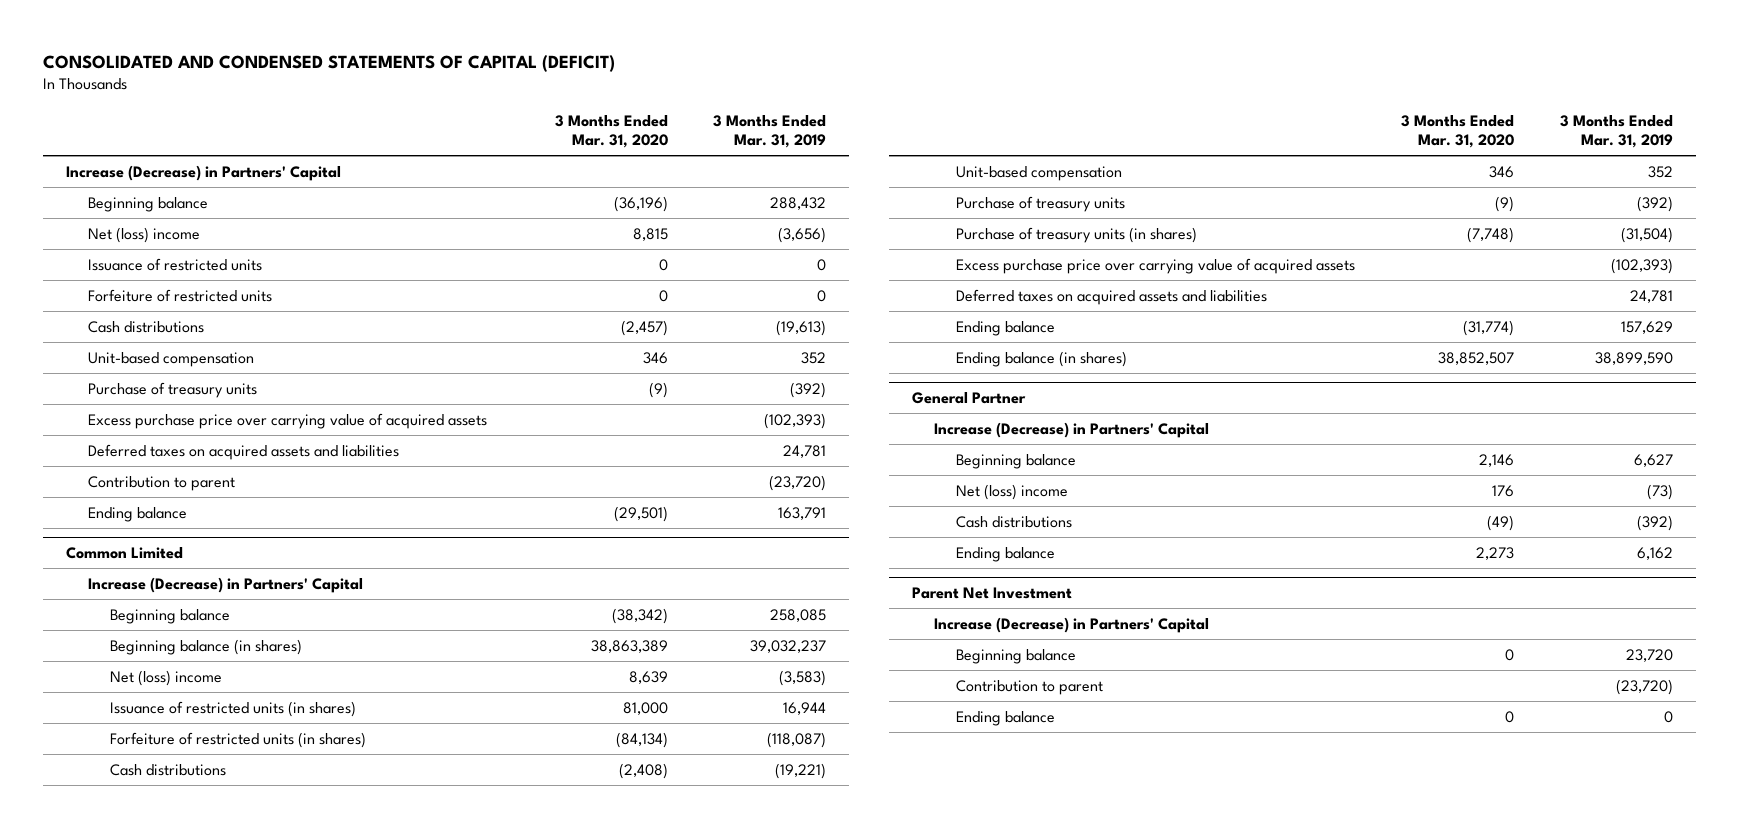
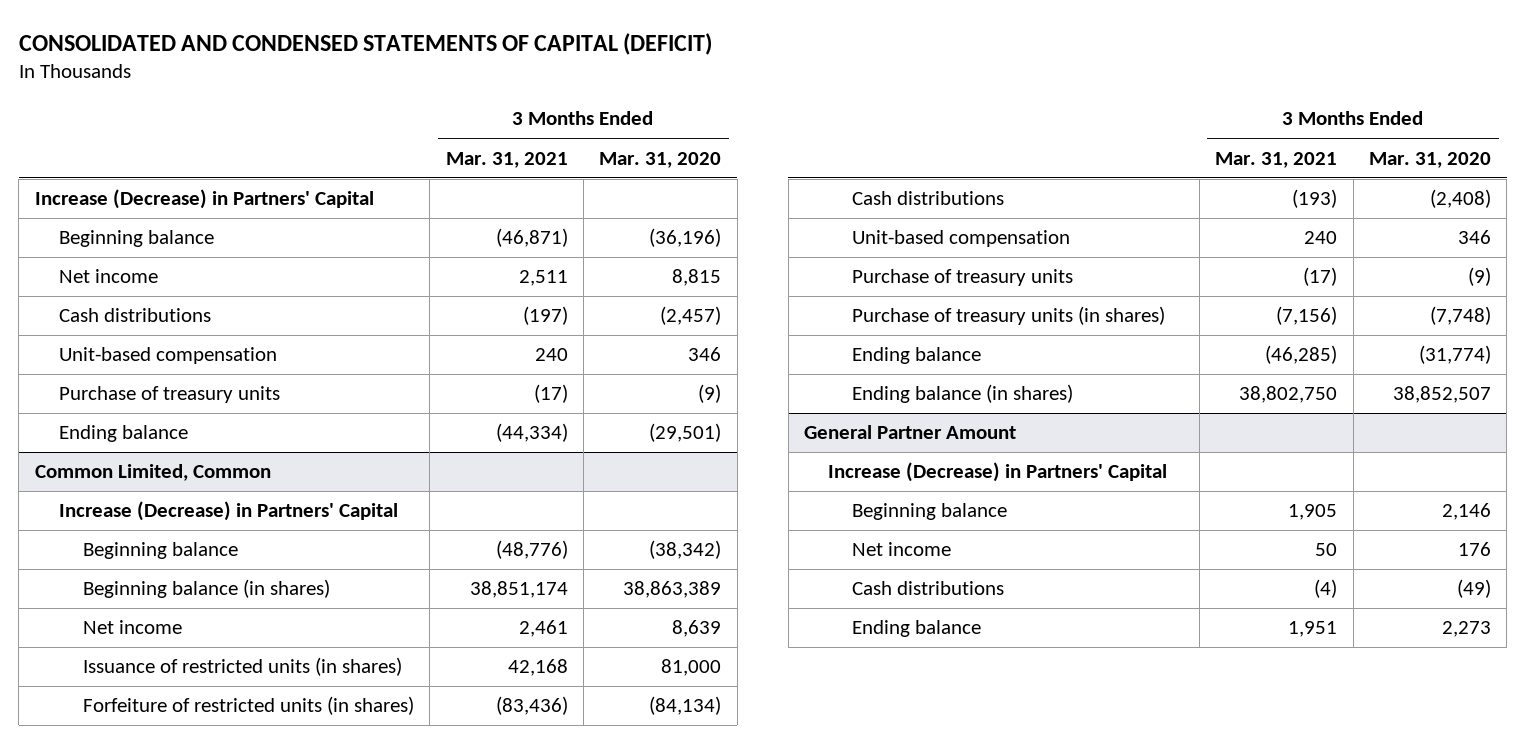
[713,115,827,149] 3 Months Ended Mar. 31, 2019 -> none
none -> [445,151,568,168] Mar. 31, 2021
[87,257,262,271] Issuance of restricted units -> none
[87,288,272,302] Forfeiture of restricted units -> none
[87,226,200,243] Net (loss) income -> [58,269,158,284] Net income
[87,412,487,429] Excess purchase price over carrying value of acquired assets -> none
[87,443,399,460] Deferred taxes on acquired assets and liabilities -> none
[87,475,235,491] Contribution to parent -> none
[65,547,183,560] Common Limited -> [34,464,271,482] Common Limited, Common
[109,669,222,686] Net (loss) income -> [82,620,182,635] Net income
[956,257,1356,274] Excess purchase price over carrying value of acquired assets -> none
[956,288,1268,305] Deferred taxes on acquired assets and liabilities -> none
[912,392,1027,405] General Partner -> [804,425,1017,440] General Partner Amount
[956,483,1069,500] Net (loss) income -> [852,542,952,557] Net income
[912,587,1073,600] Parent Net Investment -> none
[934,616,1210,633] Increase (Decrease) in Partners' Capital -> none
[956,648,1077,664] Beginning balance -> none
[956,679,1104,695] Contribution to parent -> none
[956,710,1056,726] Ending balance -> none

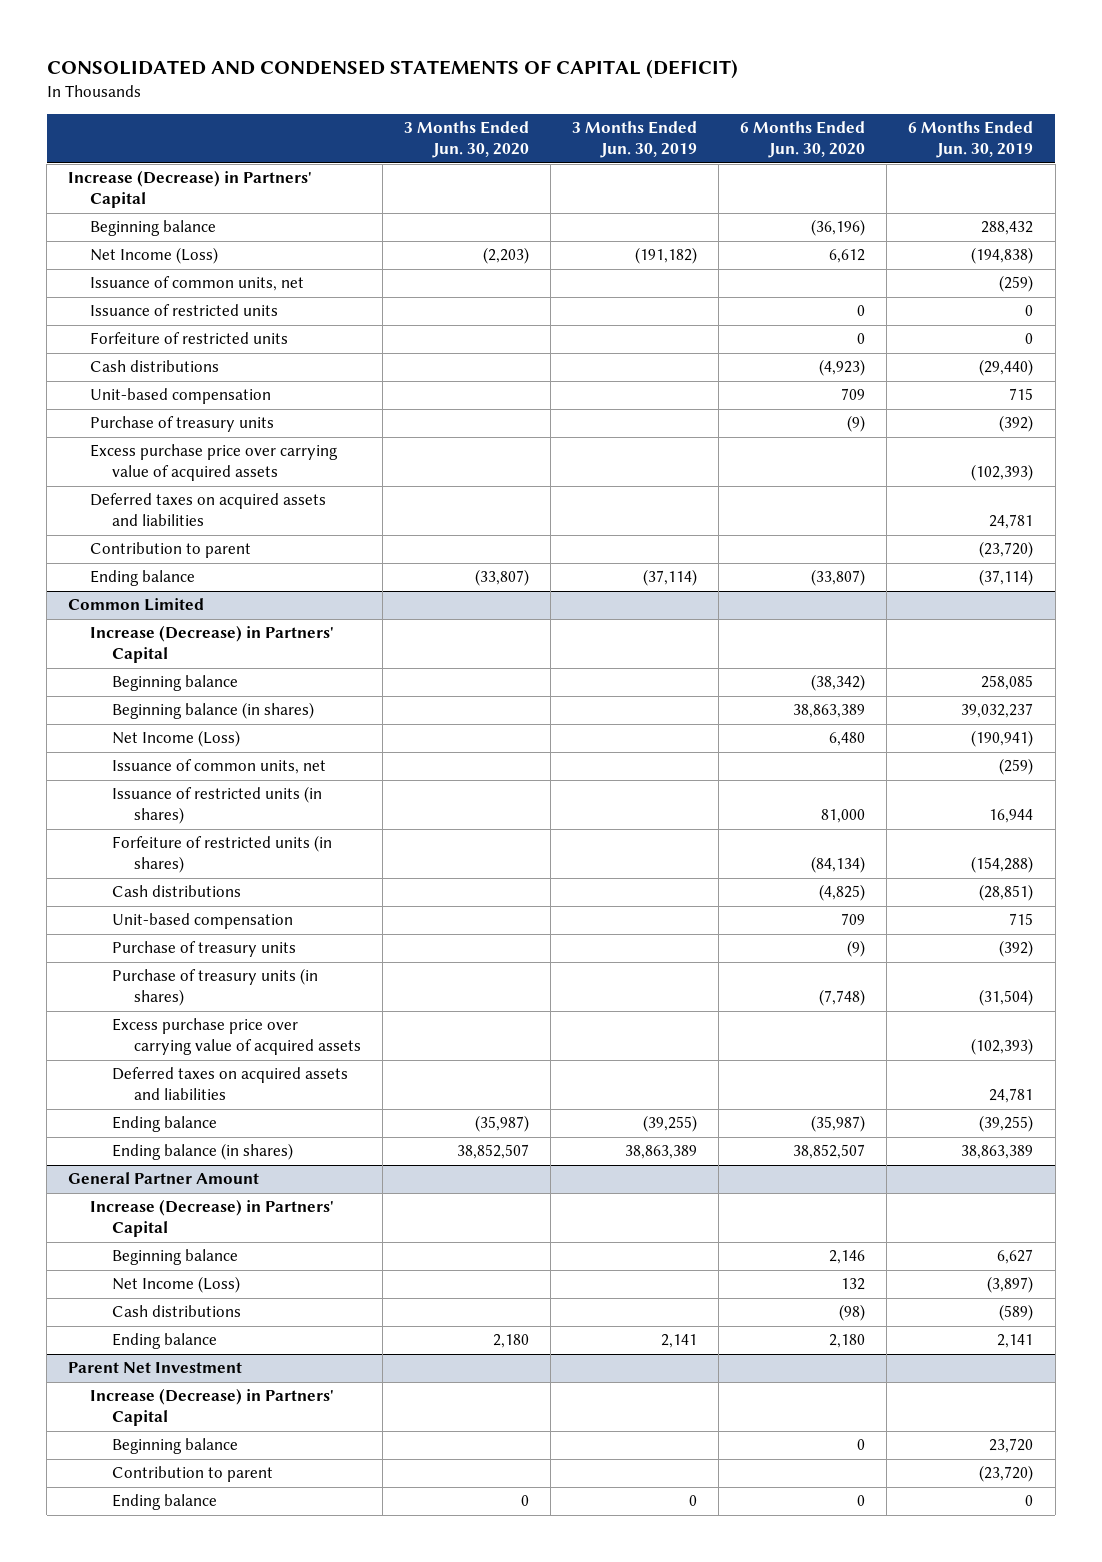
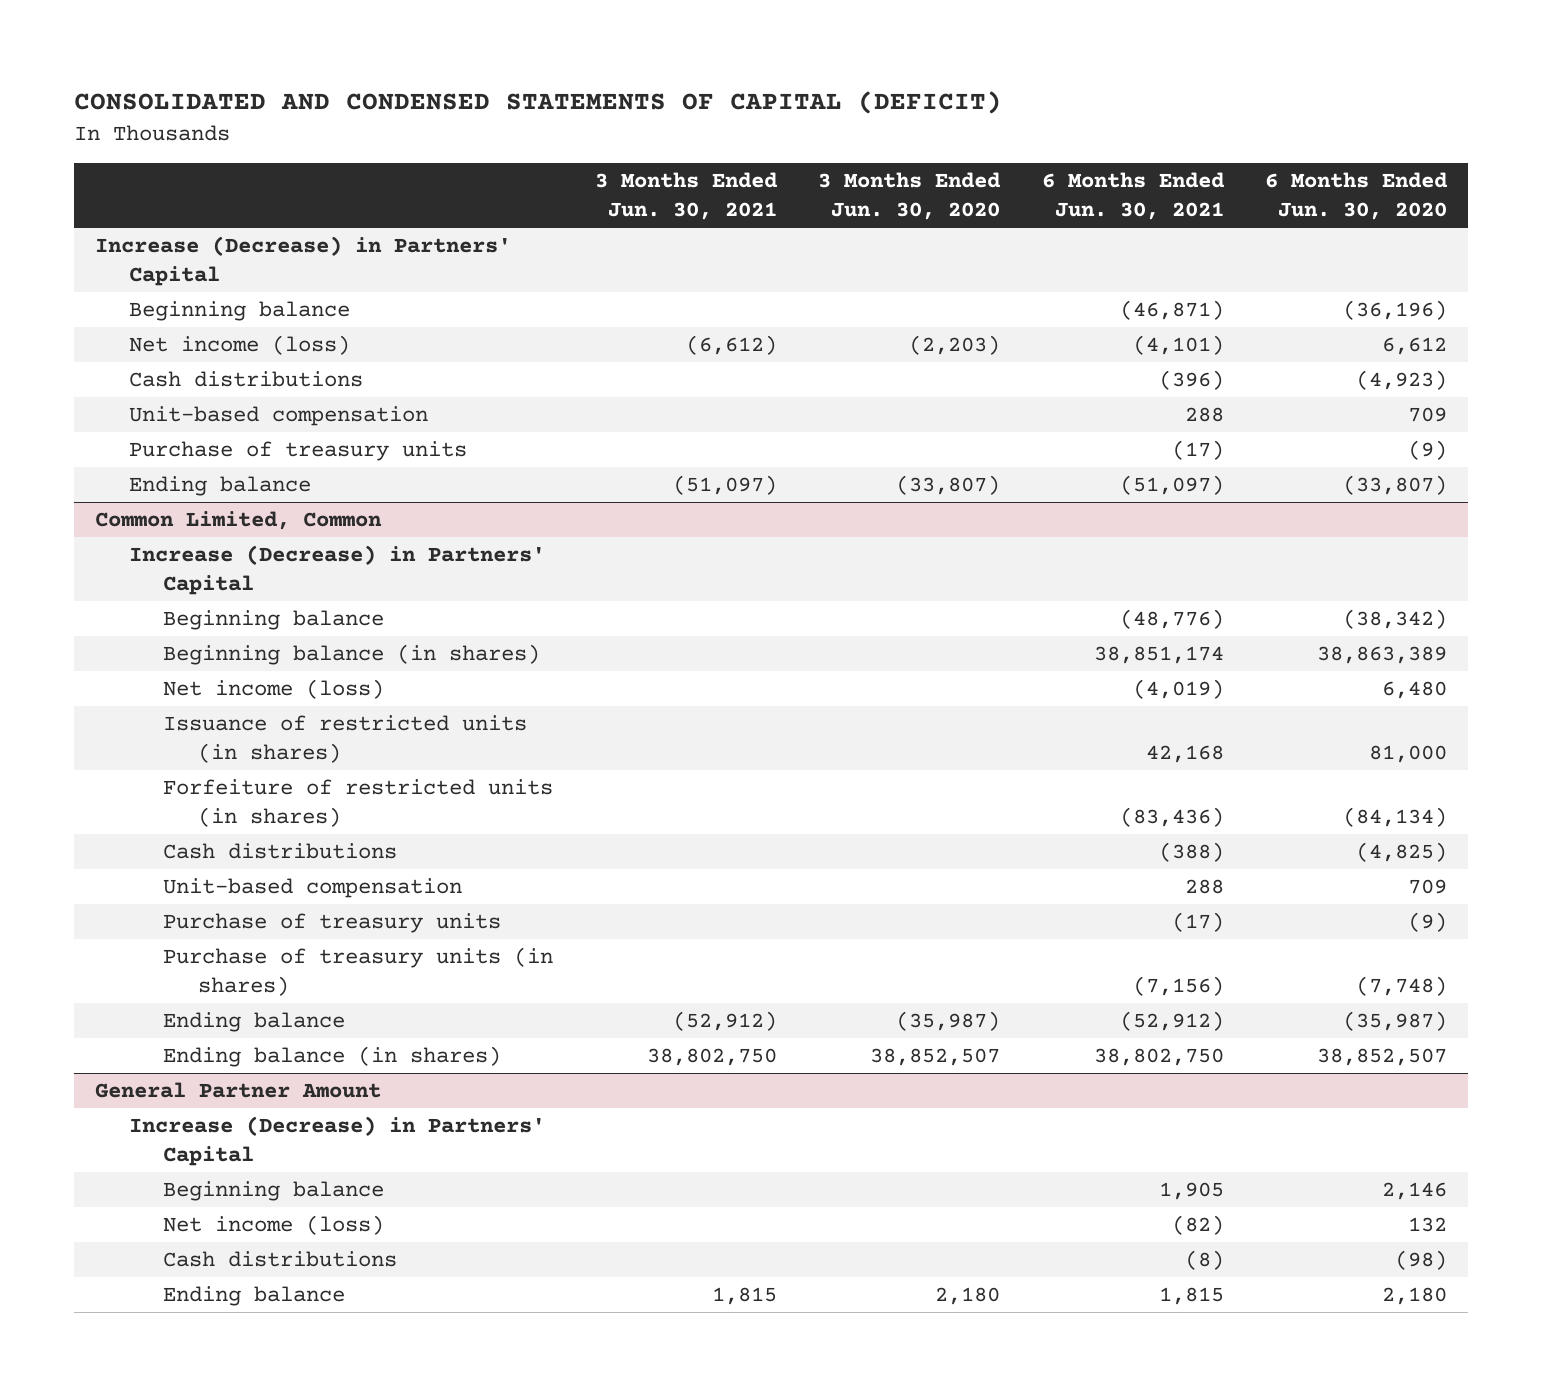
[572,121,698,159] 3 Months Ended Jun. 30, 2019 -> none
[908,121,1034,159] 6 Months Ended Jun. 30, 2019 -> none
none -> [594,171,778,221] 3 Months Ended Jun. 30, 2021
none -> [1041,171,1225,221] 6 Months Ended Jun. 30, 2021
[90,276,305,292] Issuance of common units, net -> none
[90,304,279,317] Issuance of restricted units -> none
[90,332,289,345] Forfeiture of restricted units -> none
[90,247,219,265] Net Income (Loss) -> [129,335,351,356] Net income (loss)
[90,444,339,482] Excess purchase price over carrying value of acquired assets -> none
[90,493,327,527] Deferred taxes on acquired assets and liabilities -> none
[90,542,252,559] Contribution to parent -> none
[68,598,205,612] Common Limited -> [94,511,382,531] Common Limited, Common
[112,759,327,775] Issuance of common units, net -> none
[112,730,241,748] Net Income (Loss) -> [163,679,385,700] Net income (loss)
[112,1018,362,1056] Excess purchase price over carrying value of acquired assets -> none
[112,1067,349,1101] Deferred taxes on acquired assets and liabilities -> none
[112,1276,241,1294] Net Income (Loss) -> [163,1215,385,1236] Net income (loss)
[68,1362,243,1374] Parent Net Investment -> none
[90,1388,335,1427] Increase (Decrease) in Partners' Capital -> none
[112,1438,239,1455] Beginning balance -> none
[112,1466,274,1483] Contribution to parent -> none
[112,1494,218,1511] Ending balance -> none

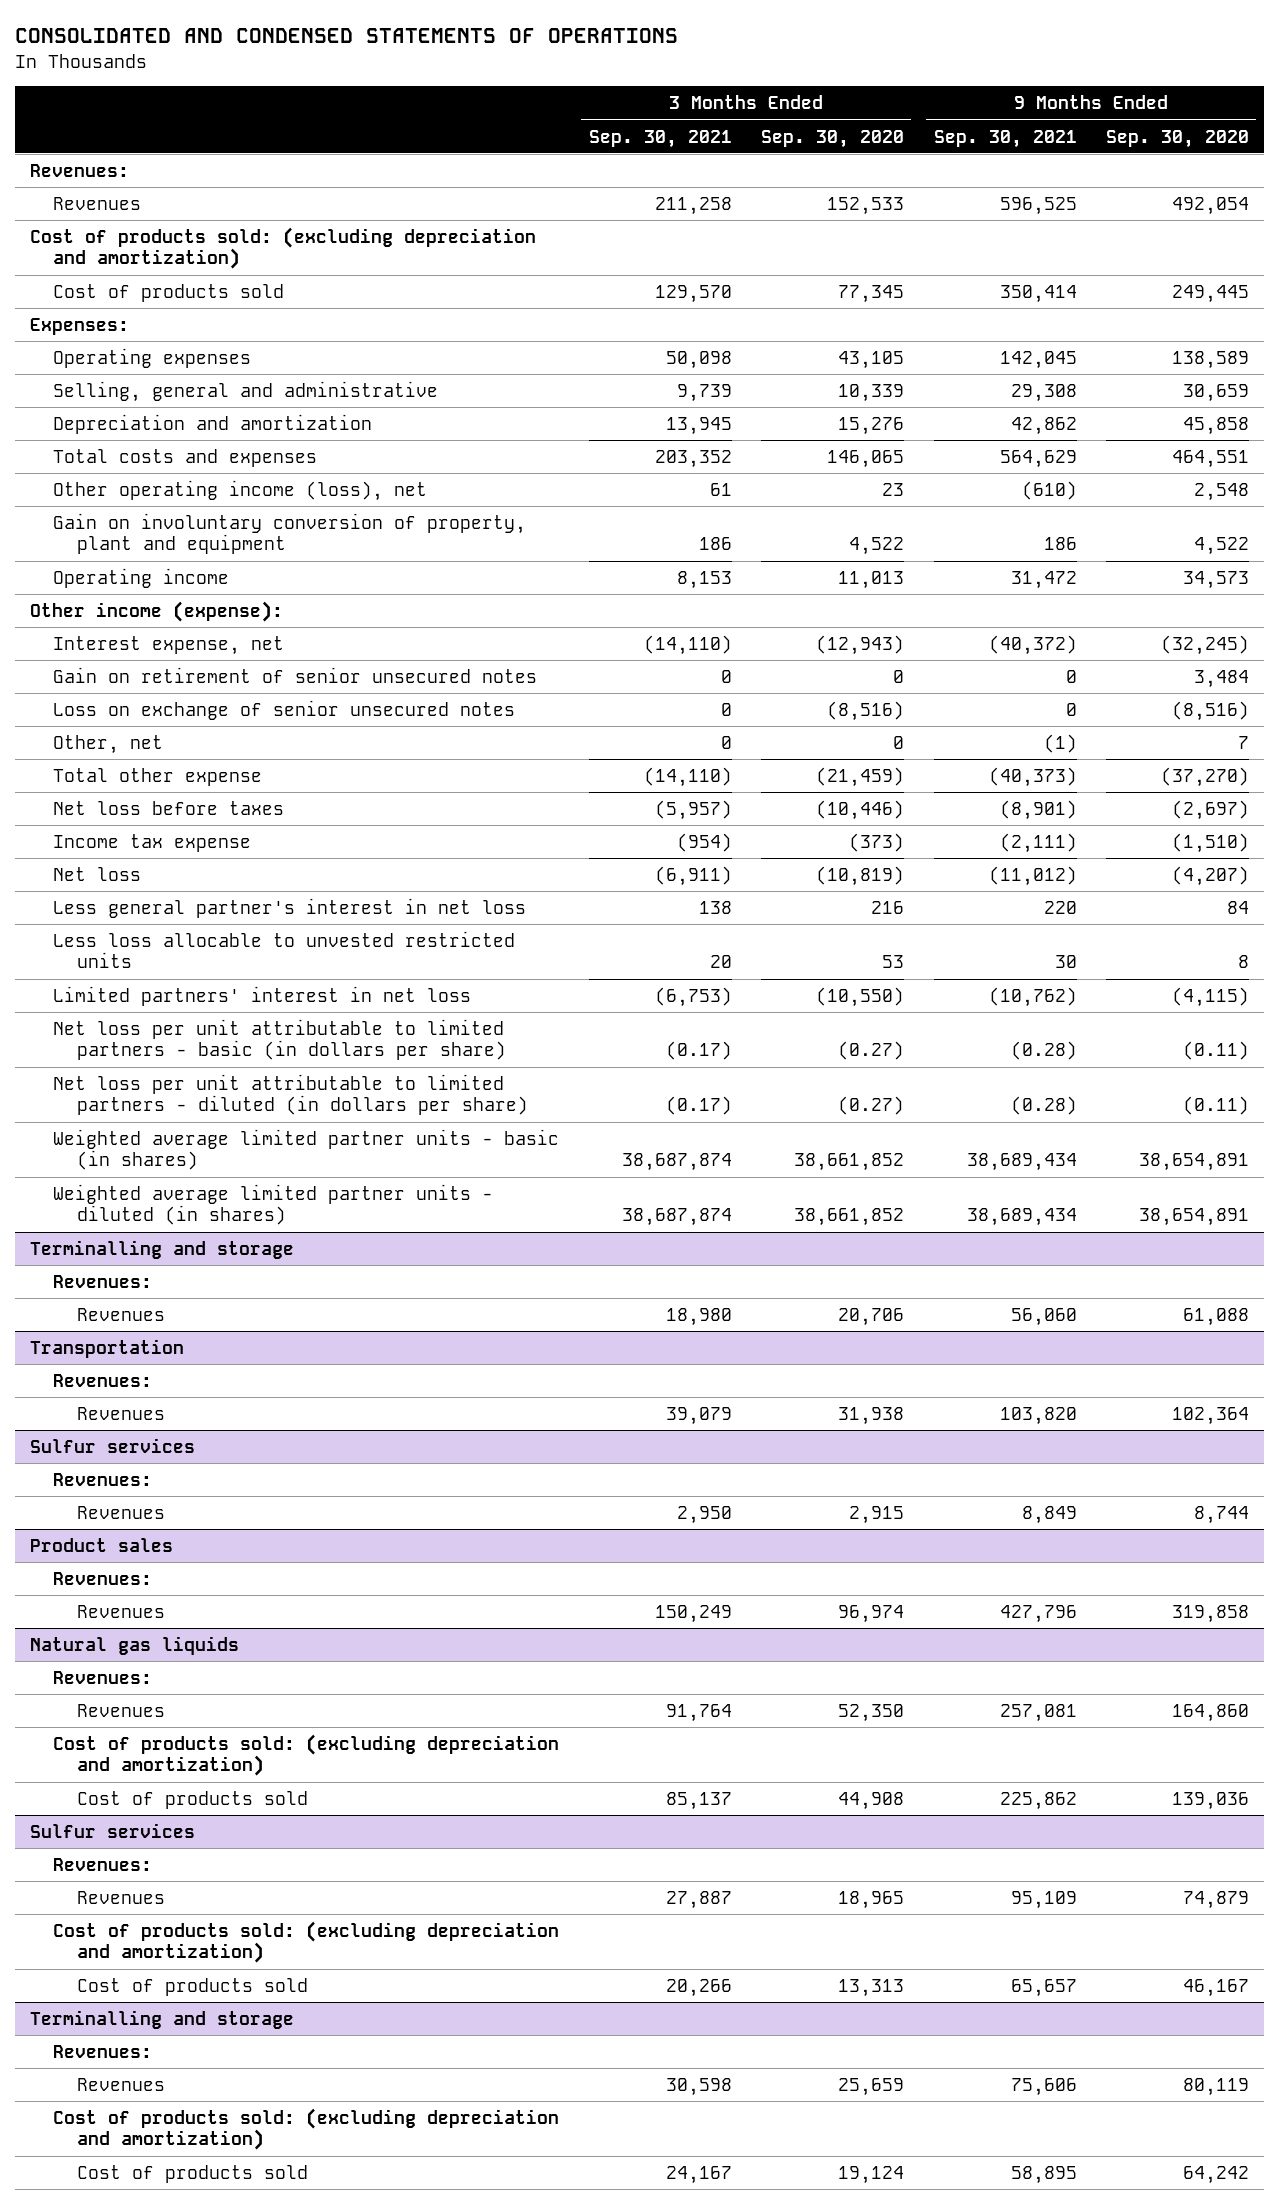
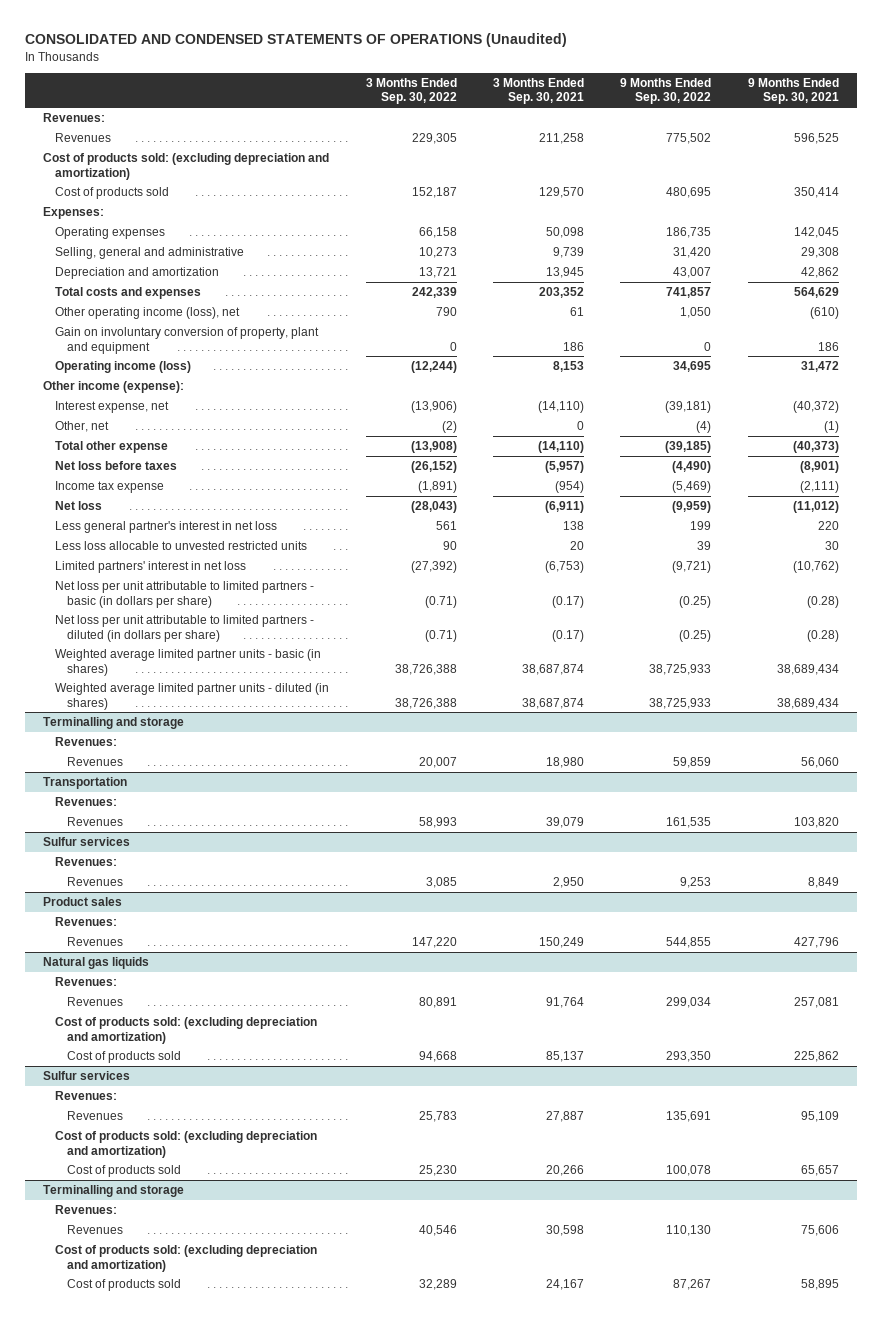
[15,28,679,44] CONSOLIDATED AND CONDENSED STATEMENTS OF OPERATIONS -> [25,33,568,48] CONSOLIDATED AND CONDENSED STATEMENTS OF OPERATIONS (Unaudited)
[761,129,905,148] Sep. 30, 2020 -> none
[1105,129,1249,148] Sep. 30, 2020 -> none
none -> [365,77,457,105] 3 Months Ended Sep. 30, 2022
none -> [620,77,712,105] 9 Months Ended Sep. 30, 2022
[53,568,230,589] Operating income -> [55,361,192,374] Operating income (loss)
[53,667,538,684] Gain on retirement of senior unsecured notes -> none
[53,700,516,721] Loss on exchange of senior unsecured notes -> none

